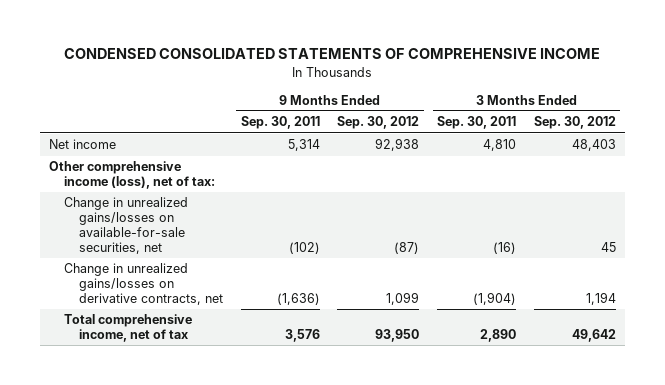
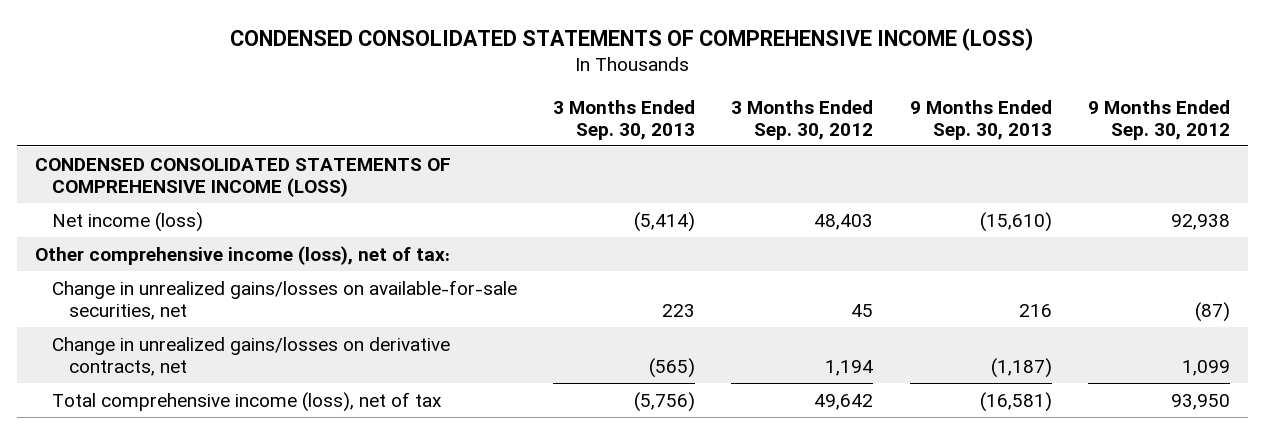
[64,48,601,60] CONDENSED CONSOLIDATED STATEMENTS OF COMPREHENSIVE INCOME -> [230,27,1034,51] CONDENSED CONSOLIDATED STATEMENTS OF COMPREHENSIVE INCOME (LOSS)
[240,116,320,130] Sep. 30, 2011 -> none
[437,116,517,130] Sep. 30, 2011 -> none
none -> [553,99,696,140] 3 Months Ended Sep. 30, 2013
none -> [909,99,1052,140] 9 Months Ended Sep. 30, 2013
none -> [34,157,451,197] CONDENSED CONSOLIDATED STATEMENTS OF COMPREHENSIVE INCOME (LOSS)
[48,139,116,150] Net income -> [51,211,203,232] Net income (loss)
[63,314,192,343] Total comprehensive income, net of tax -> [51,391,442,412] Total comprehensive income (loss), net of tax

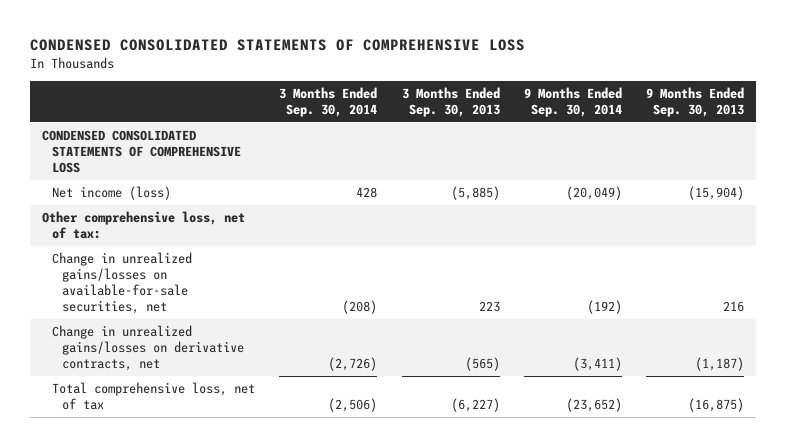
[230,27,1034,51] CONDENSED CONSOLIDATED STATEMENTS OF COMPREHENSIVE INCOME (LOSS) -> [29,38,525,51] CONDENSED CONSOLIDATED STATEMENTS OF COMPREHENSIVE LOSS
[731,99,874,140] 3 Months Ended Sep. 30, 2012 -> none
[1088,99,1231,140] 9 Months Ended Sep. 30, 2012 -> none
none -> [279,86,378,117] 3 Months Ended Sep. 30, 2014
none -> [523,86,622,117] 9 Months Ended Sep. 30, 2014
[34,157,451,197] CONDENSED CONSOLIDATED STATEMENTS OF COMPREHENSIVE INCOME (LOSS) -> [41,130,242,174] CONDENSED CONSOLIDATED STATEMENTS OF COMPREHENSIVE LOSS
[634,211,696,232] (5,414) -> [450,186,500,201] (5,885)
[979,211,1052,232] (15,610) -> [688,186,745,201] (15,904)
[34,245,450,265] Other comprehensive income (loss), net of tax: -> [41,211,245,240] Other comprehensive loss, net of tax:
[51,391,442,412] Total comprehensive income (loss), net of tax -> [52,382,256,411] Total comprehensive loss, net of tax
[634,391,696,412] (5,756) -> [450,398,500,413] (6,227)
[979,391,1052,412] (16,581) -> [688,398,745,413] (16,875)

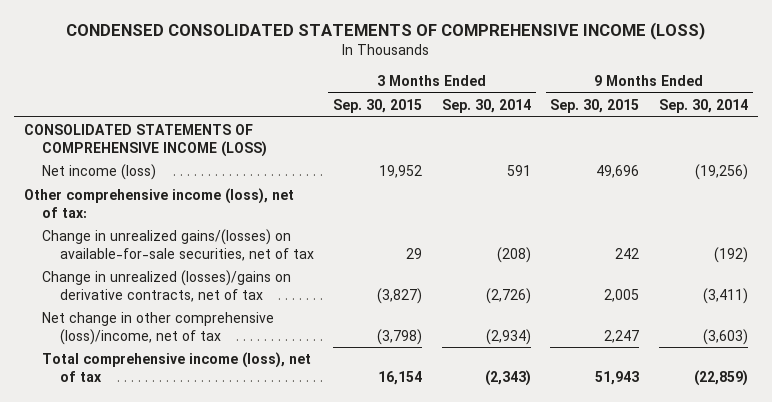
[29,38,525,51] CONDENSED CONSOLIDATED STATEMENTS OF COMPREHENSIVE LOSS -> [65,22,705,41] CONDENSED CONSOLIDATED STATEMENTS OF COMPREHENSIVE INCOME (LOSS)
[401,86,500,117] 3 Months Ended Sep. 30, 2013 -> none
[646,86,745,117] 9 Months Ended Sep. 30, 2013 -> none
none -> [333,98,423,113] Sep. 30, 2015
none -> [550,98,640,113] Sep. 30, 2015
[41,130,242,174] CONDENSED CONSOLIDATED STATEMENTS OF COMPREHENSIVE LOSS -> [23,123,267,157] CONSOLIDATED STATEMENTS OF COMPREHENSIVE INCOME (LOSS)
[356,187,378,199] 428 -> [506,164,531,176] 591
[565,186,622,201] (20,049) -> [695,163,749,180] (19,256)
[41,211,245,240] Other comprehensive loss, net of tax: -> [23,187,294,218] Other comprehensive income (loss), net of tax:
[52,252,193,315] Change in unrealized gains/losses on available-for-sale securities, net -> [41,228,314,261] Change in unrealized gains/(losses) on available-for-sale securities, net of tax
[52,325,245,372] Change in unrealized gains/losses on derivative contracts, net -> [41,269,291,302] Change in unrealized (losses)/gains on derivative contracts, net of tax
none -> [41,311,274,345] Net change in other comprehensive (loss)/income, net of tax
[52,382,256,411] Total comprehensive loss, net of tax -> [41,351,311,382] Total comprehensive income (loss), net of tax
[328,398,378,413] (2,506) -> [484,369,531,386] (2,343)
[565,398,622,413] (23,652) -> [694,369,749,386] (22,859)

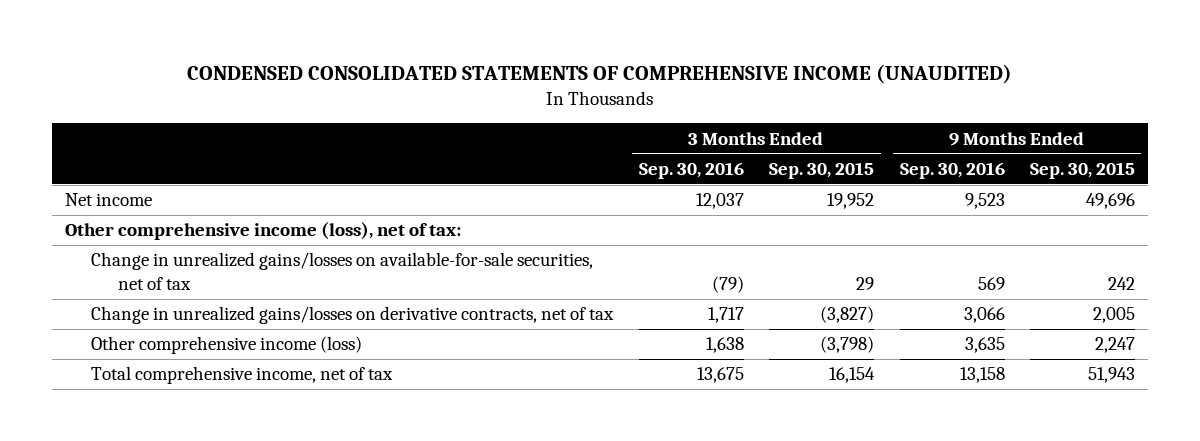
[65,22,705,41] CONDENSED CONSOLIDATED STATEMENTS OF COMPREHENSIVE INCOME (LOSS) -> [186,64,1012,85] CONDENSED CONSOLIDATED STATEMENTS OF COMPREHENSIVE INCOME (UNAUDITED)
[441,98,531,113] Sep. 30, 2014 -> none
[659,98,749,113] Sep. 30, 2014 -> none
none -> [638,161,744,179] Sep. 30, 2016
none -> [899,161,1005,179] Sep. 30, 2016
[23,123,267,157] CONSOLIDATED STATEMENTS OF COMPREHENSIVE INCOME (LOSS) -> none
[41,163,156,180] Net income (loss) -> [64,193,152,207] Net income
[41,228,314,261] Change in unrealized gains/(losses) on available-for-sale securities, net of tax -> [91,252,594,291] Change in unrealized gains/losses on available-for-sale securities, net of tax
[41,269,291,302] Change in unrealized (losses)/gains on derivative contracts, net of tax -> [91,306,615,325] Change in unrealized gains/losses on derivative contracts, net of tax
[41,311,274,345] Net change in other comprehensive (loss)/income, net of tax -> [91,336,363,355] Other comprehensive income (loss)
[41,351,311,382] Total comprehensive income (loss), net of tax -> [91,366,394,385] Total comprehensive income, net of tax

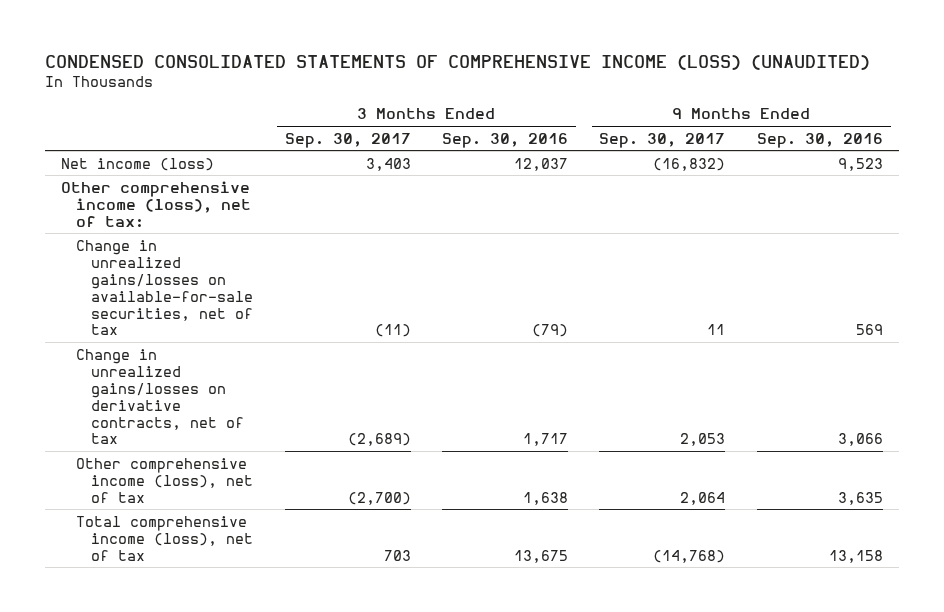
[186,64,1012,85] CONDENSED CONSOLIDATED STATEMENTS OF COMPREHENSIVE INCOME (UNAUDITED) -> [45,54,871,70] CONDENSED CONSOLIDATED STATEMENTS OF COMPREHENSIVE INCOME (LOSS) (UNAUDITED)
[769,161,875,179] Sep. 30, 2015 -> none
[1030,161,1136,179] Sep. 30, 2015 -> none
none -> [284,132,411,148] Sep. 30, 2017
none -> [599,132,726,148] Sep. 30, 2017
[64,193,152,207] Net income -> [60,157,214,171] Net income (loss)
[91,336,363,355] Other comprehensive income (loss) -> [75,457,254,503] Other comprehensive income (loss), net of tax
[91,366,394,385] Total comprehensive income, net of tax -> [75,515,254,561] Total comprehensive income (loss), net of tax

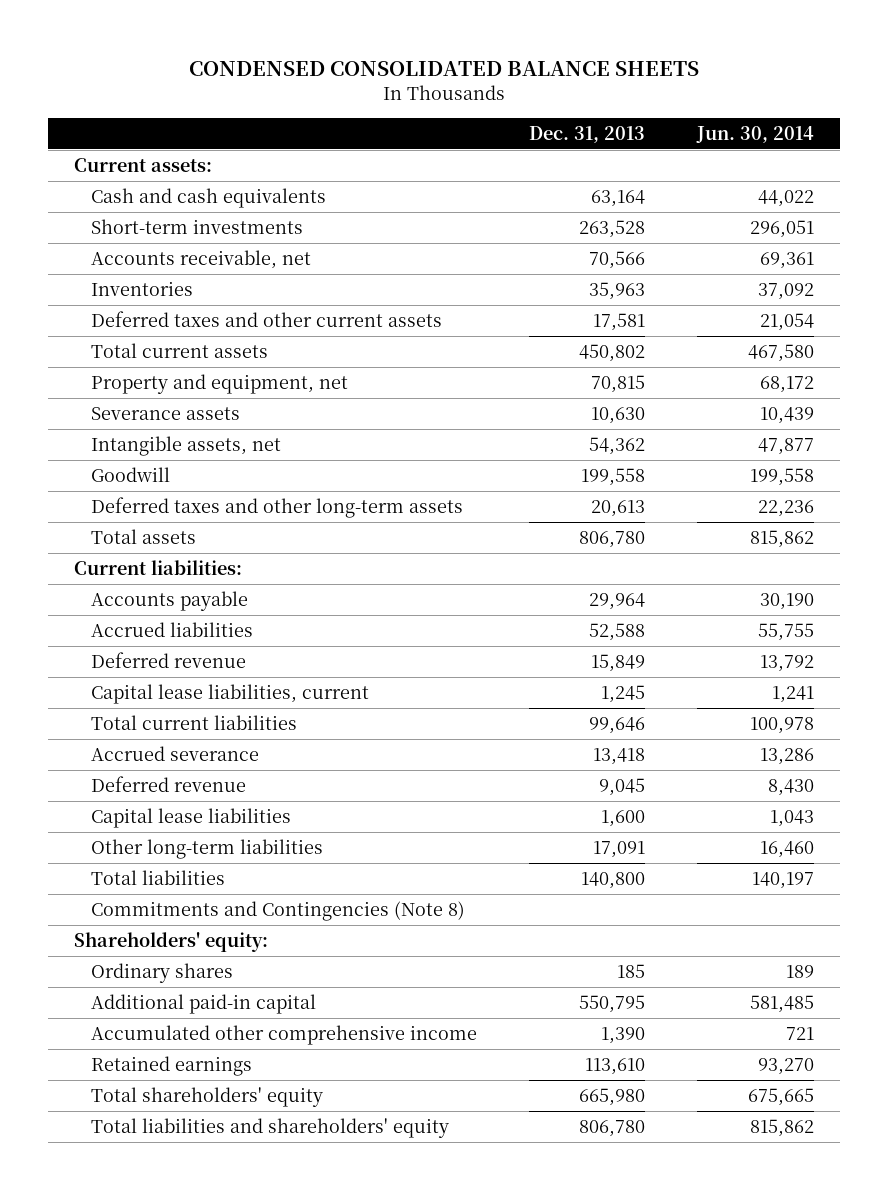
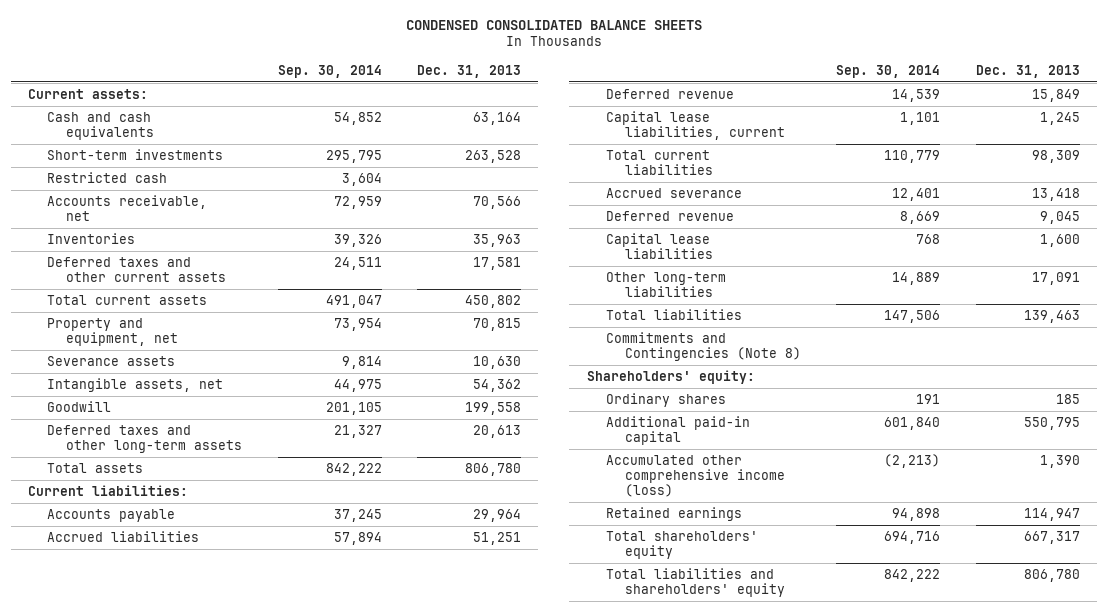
[696,126,815,144] Jun. 30, 2014 -> none
none -> [277,64,382,78] Sep. 30, 2014
none -> [47,172,168,184] Restricted cash
[588,622,645,641] 52,588 -> [472,532,521,546] 51,251
[588,716,645,734] 99,646 -> [1031,150,1080,164] 98,309
[580,871,645,889] 140,800 -> [1023,310,1080,324] 139,463
[90,1024,477,1045] Accumulated other comprehensive income -> [605,455,786,497] Accumulated other comprehensive income (loss)
[584,1057,645,1075] 113,610 -> [1023,508,1080,522] 114,947
[578,1087,645,1106] 665,980 -> [1023,531,1080,545] 667,317

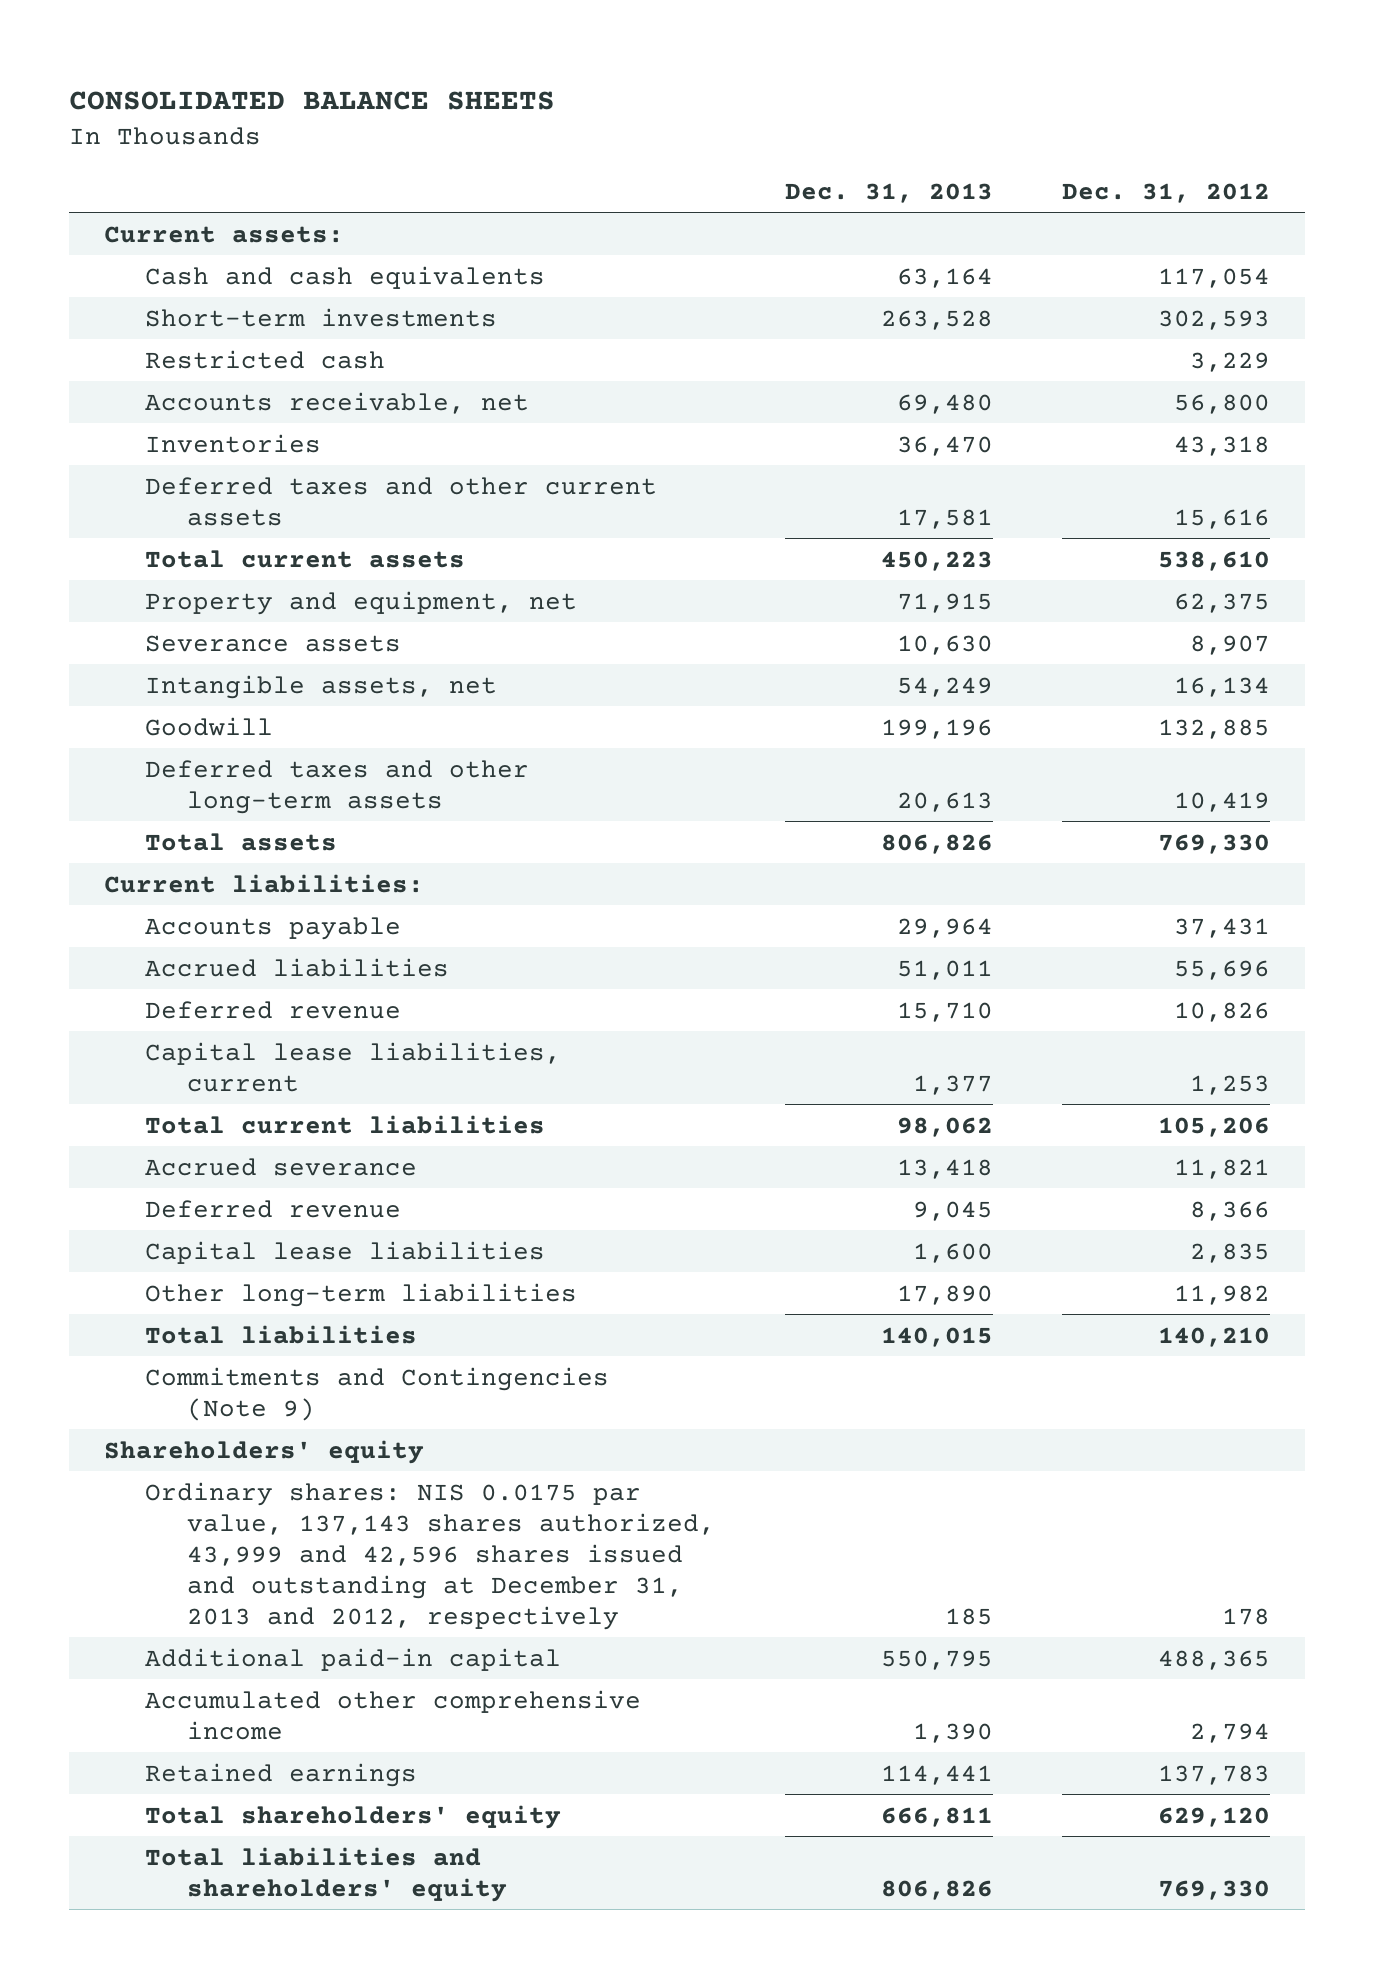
[405,19,702,30] CONDENSED CONSOLIDATED BALANCE SHEETS -> [69,91,556,111] CONSOLIDATED BALANCE SHEETS
[277,64,382,78] Sep. 30, 2014 -> none
none -> [1062,182,1271,203] Dec. 31, 2012
[472,196,521,210] 70,566 -> [896,393,993,414] 69,480
[472,234,521,248] 35,963 -> [896,435,993,456] 36,470
[464,295,521,309] 450,802 -> [880,550,993,571] 450,223
[472,318,521,332] 70,815 -> [896,592,993,613] 71,915
[472,379,521,393] 54,362 -> [896,676,993,697] 54,249
[464,402,521,416] 199,558 -> [880,718,993,739] 199,196
[464,463,521,477] 806,780 -> [880,833,993,854] 806,826
[472,532,521,546] 51,251 -> [896,959,993,980] 51,011
[1031,89,1080,103] 15,849 -> [896,1001,993,1022] 15,710
[1039,112,1080,126] 1,245 -> [912,1074,993,1095] 1,377
[1031,150,1080,164] 98,309 -> [896,1116,993,1137] 98,062
[1031,272,1080,286] 17,091 -> [896,1284,993,1305] 17,890
[1023,310,1080,324] 139,463 -> [880,1326,993,1347] 140,015
[605,332,802,362] Commitments and Contingencies (Note 8) -> [145,1366,610,1421] Commitments and Contingencies (Note 9)
[586,370,755,385] Shareholders' equity: -> [104,1439,425,1464] Shareholders' equity
[605,393,726,408] Ordinary shares -> [145,1481,715,1630] Ordinary shares: NIS 0.0175 par value, 137,143 shares authorized, 43,999 and 42,596 shares issued and outstanding at December 31, 2013 and 2012, respectively
[605,455,786,497] Accumulated other comprehensive income (loss) -> [145,1689,642,1740] Accumulated other comprehensive income
[1023,508,1080,522] 114,947 -> [880,1764,993,1785] 114,441
[1023,531,1080,545] 667,317 -> [880,1806,993,1827] 666,811
[1023,569,1080,583] 806,780 -> [880,1879,993,1900] 806,826

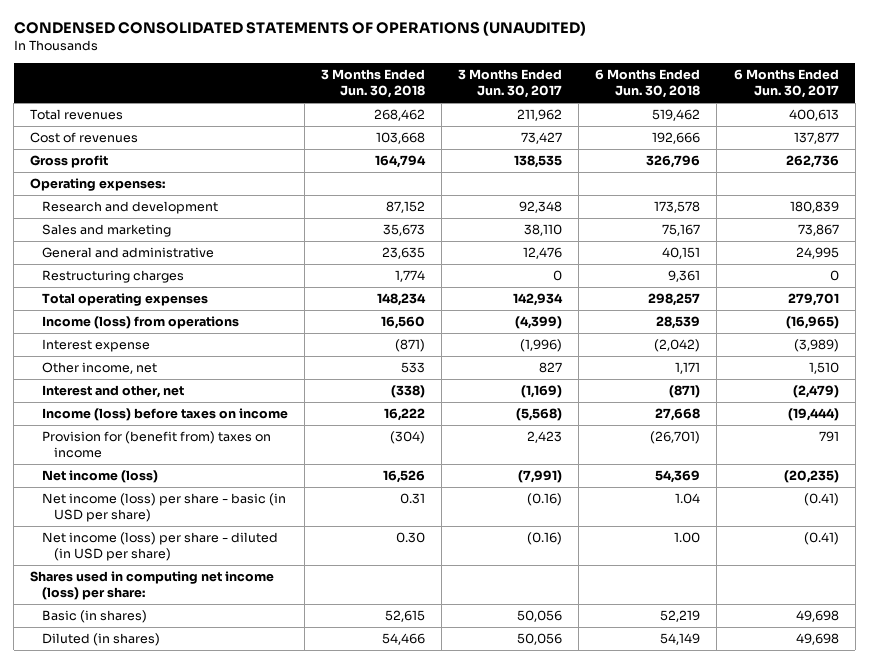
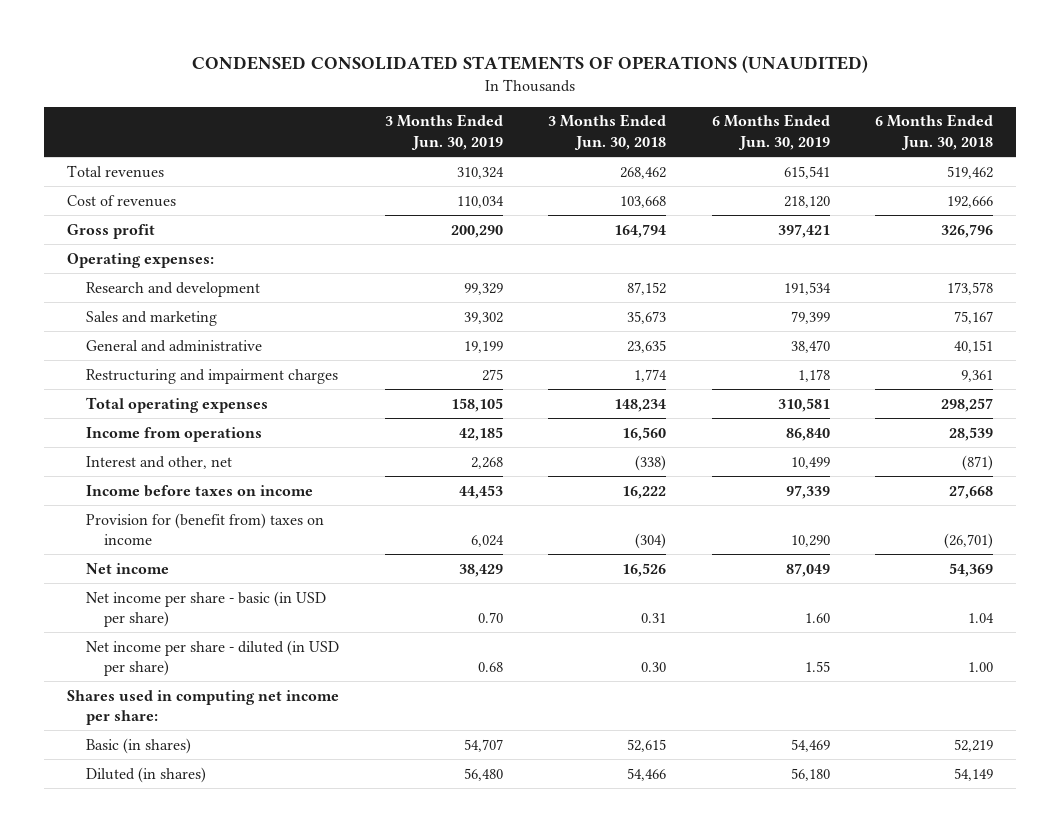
[458,68,563,99] 3 Months Ended Jun. 30, 2017 -> none
[733,68,839,99] 6 Months Ended Jun. 30, 2017 -> none
none -> [384,114,503,150] 3 Months Ended Jun. 30, 2019
none -> [711,114,830,150] 6 Months Ended Jun. 30, 2019
[41,270,184,284] Restructuring charges -> [85,368,338,384] Restructuring and impairment charges
[41,339,150,353] Interest expense -> none
[41,362,157,375] Other income, net -> none
[41,316,239,330] Income (loss) from operations -> [85,426,262,442] Income from operations
[41,408,288,422] Income (loss) before taxes on income -> [85,484,313,497] Income before taxes on income
[41,470,158,484] Net income (loss) -> [85,562,169,574] Net income
[41,493,286,523] Net income (loss) per share - basic (in USD per share) -> [85,590,326,628] Net income per share - basic (in USD per share)
[41,532,278,562] Net income (loss) per share - diluted (in USD per share) -> [85,639,339,677] Net income per share - diluted (in USD per share)
[30,571,275,601] Shares used in computing net income (loss) per share: -> [66,689,339,726] Shares used in computing net income per share:

